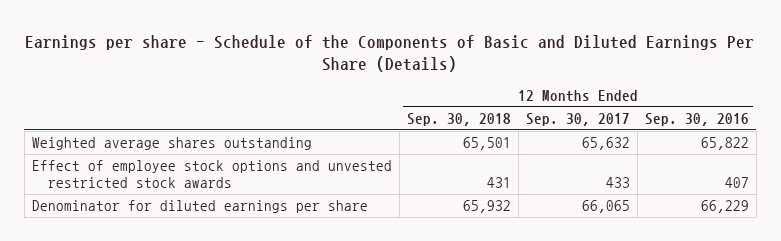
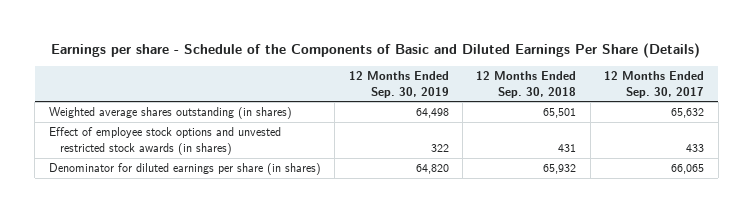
[644,112,749,126] Sep. 30, 2016 -> none
none -> [348,70,449,98] 12 Months Ended Sep. 30, 2019
[31,137,312,151] Weighted average shares outstanding -> [48,107,292,120] Weighted average shares outstanding (in shares)
[31,160,392,189] Effect of employee stock options and unvested restricted stock awards -> [48,127,281,156] Effect of employee stock options and unvested restricted stock awards (in shares)
[31,200,368,214] Denominator for diluted earnings per share -> [48,163,321,176] Denominator for diluted earnings per share (in shares)

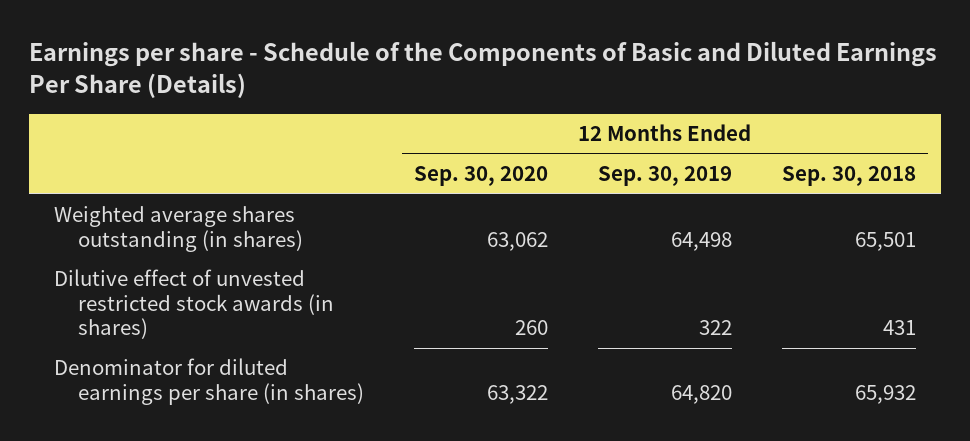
[604,70,705,98] 12 Months Ended Sep. 30, 2017 -> none
none -> [414,166,549,187] Sep. 30, 2020
[48,127,281,156] Effect of employee stock options and unvested restricted stock awards (in shares) -> [54,269,335,340] Dilutive effect of unvested restricted stock awards (in shares)

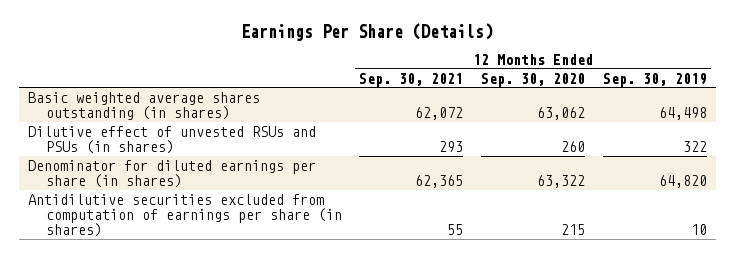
[29,41,938,99] Earnings per share - Schedule of the Components of Basic and Diluted Earnings Per Share (Details) -> [241,22,494,41] Earnings Per Share (Details)
[781,166,916,187] Sep. 30, 2018 -> none
none -> [359,72,464,87] Sep. 30, 2021
[54,206,304,252] Weighted average shares outstanding (in shares) -> [27,92,260,121] Basic weighted average shares outstanding (in shares)
[54,269,335,340] Dilutive effect of unvested restricted stock awards (in shares) -> [27,126,316,155] Dilutive effect of unvested RSUs and PSUs (in shares)
none -> [27,194,342,238] Antidilutive securities excluded from computation of earnings per share (in shares)

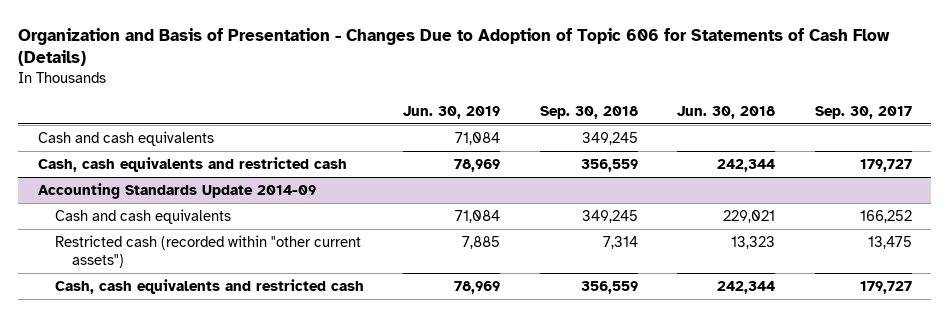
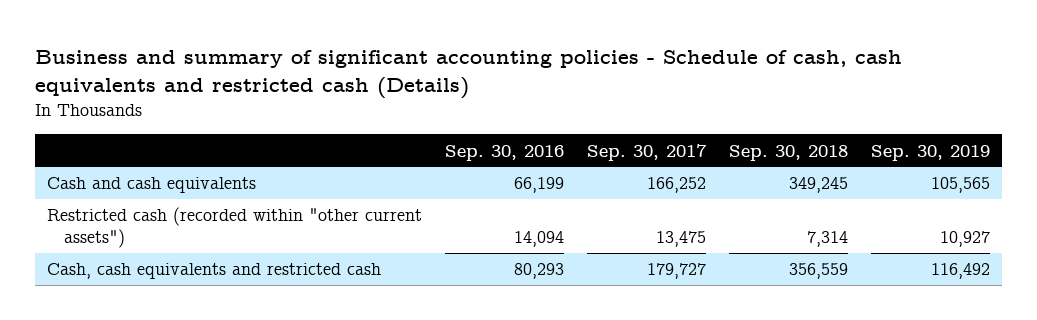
[18,27,891,67] Organization and Basis of Presentation - Changes Due to Adoption of Topic 606 for Statements of Cash Flow (Details) -> [35,49,903,99] Business and summary of significant accounting policies - Schedule of cash, cash equivalents and restricted cash (Details)
[403,105,501,119] Jun. 30, 2019 -> none
[677,105,776,119] Jun. 30, 2018 -> none
none -> [445,144,565,161] Sep. 30, 2016
none -> [871,144,991,161] Sep. 30, 2019
[37,130,214,146] Cash and cash equivalents -> none
[37,156,347,172] Cash, cash equivalents and restricted cash -> none
[37,182,316,199] Accounting Standards Update 2014-09 -> none

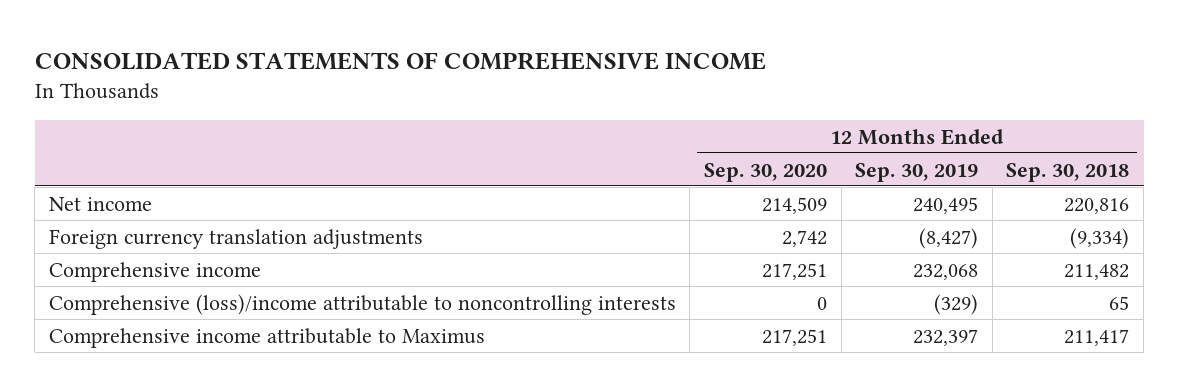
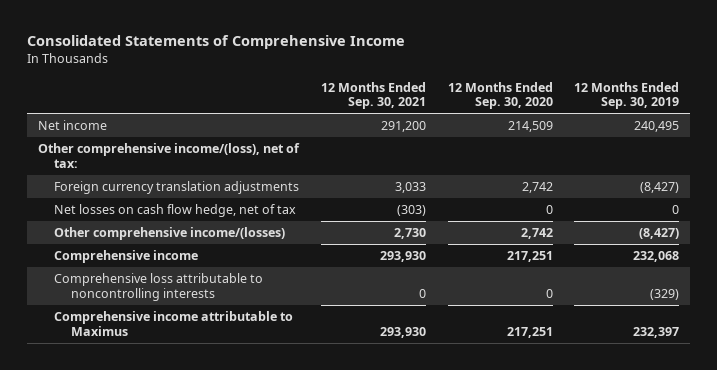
[34,51,766,70] CONSOLIDATED STATEMENTS OF COMPREHENSIVE INCOME -> [26,35,405,50] Consolidated Statements of Comprehensive Income
[1006,162,1130,182] Sep. 30, 2018 -> none
none -> [321,81,427,110] 12 Months Ended Sep. 30, 2021
none -> [37,142,300,168] Other comprehensive income/(loss), net of tax:
none -> [54,203,297,217] Net losses on cash flow hedge, net of tax
none -> [54,226,286,240] Other comprehensive income/(losses)
[48,293,676,315] Comprehensive (loss)/income attributable to noncontrolling interests -> [54,272,264,301] Comprehensive loss attributable to noncontrolling interests

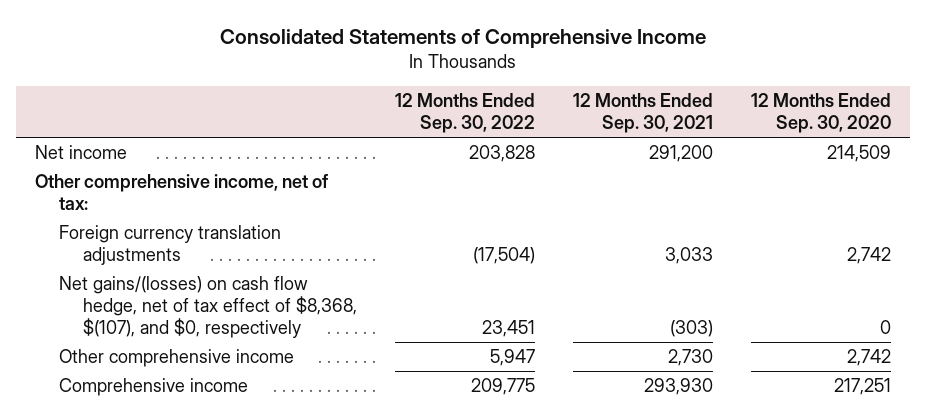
[574,81,680,110] 12 Months Ended Sep. 30, 2019 -> none
none -> [394,93,535,133] 12 Months Ended Sep. 30, 2022
[37,142,300,168] Other comprehensive income/(loss), net of tax: -> [34,174,328,210] Other comprehensive income, net of tax:
[54,203,297,217] Net losses on cash flow hedge, net of tax -> [58,276,357,338] Net gains/(losses) on cash flow hedge, net of tax effect of $8,368, $(107), and $0, respectively
[54,226,286,240] Other comprehensive income/(losses) -> [58,349,294,368] Other comprehensive income
[54,272,264,301] Comprehensive loss attributable to noncontrolling interests -> none
[54,310,294,336] Comprehensive income attributable to Maximus -> none

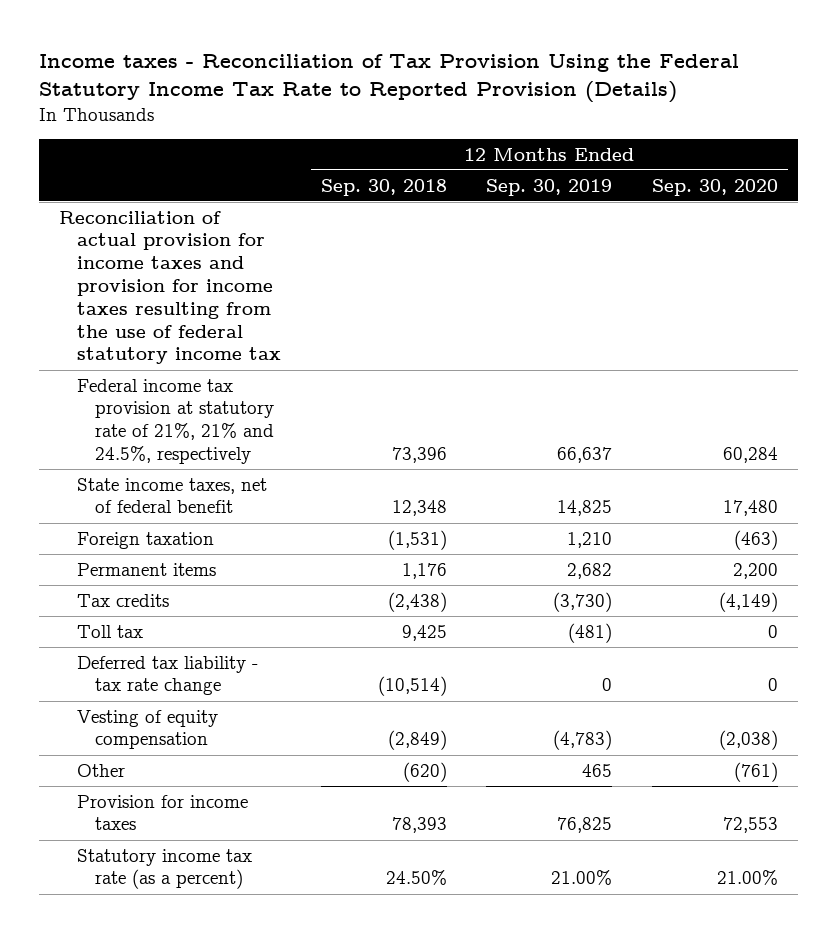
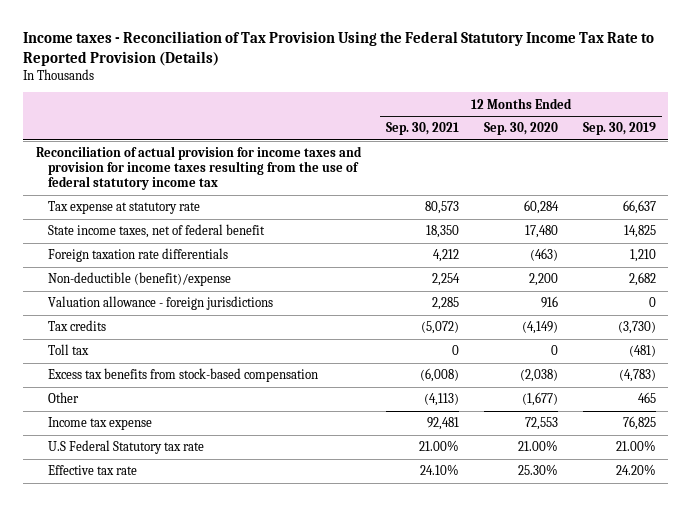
[320,178,447,196] Sep. 30, 2018 -> none
none -> [385,122,459,136] Sep. 30, 2021
[77,378,275,465] Federal income tax provision at statutory rate of 21%, 21% and 24.5%, respectively -> [47,201,200,215] Tax expense at statutory rate
[77,531,215,549] Foreign taxation -> [47,248,228,263] Foreign taxation rate differentials
[77,562,217,576] Permanent items -> [47,272,231,287] Non-deductible (benefit)/expense
none -> [47,296,273,311] Valuation allowance - foreign jurisdictions
[77,655,259,696] Deferred tax liability - tax rate change -> none
[77,709,219,750] Vesting of equity compensation -> [47,368,318,383] Excess tax benefits from stock-based compensation
[733,761,778,782] (761) -> [521,392,558,407] (1,677)
[77,794,249,831] Provision for income taxes -> [47,417,152,431] Income tax expense
[77,848,253,890] Statutory income tax rate (as a percent) -> [47,440,204,455] U.S Federal Statutory tax rate
none -> [47,465,137,476] Effective tax rate

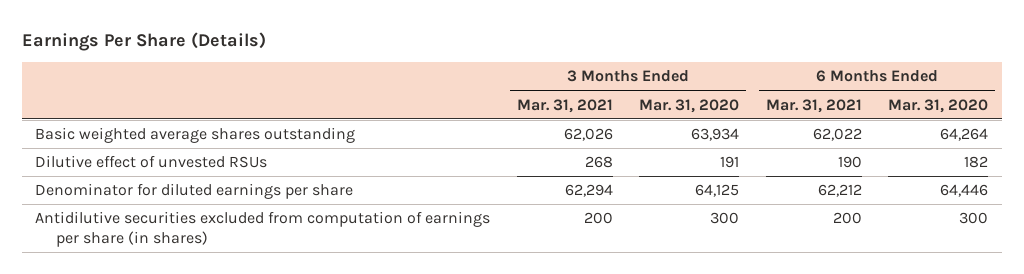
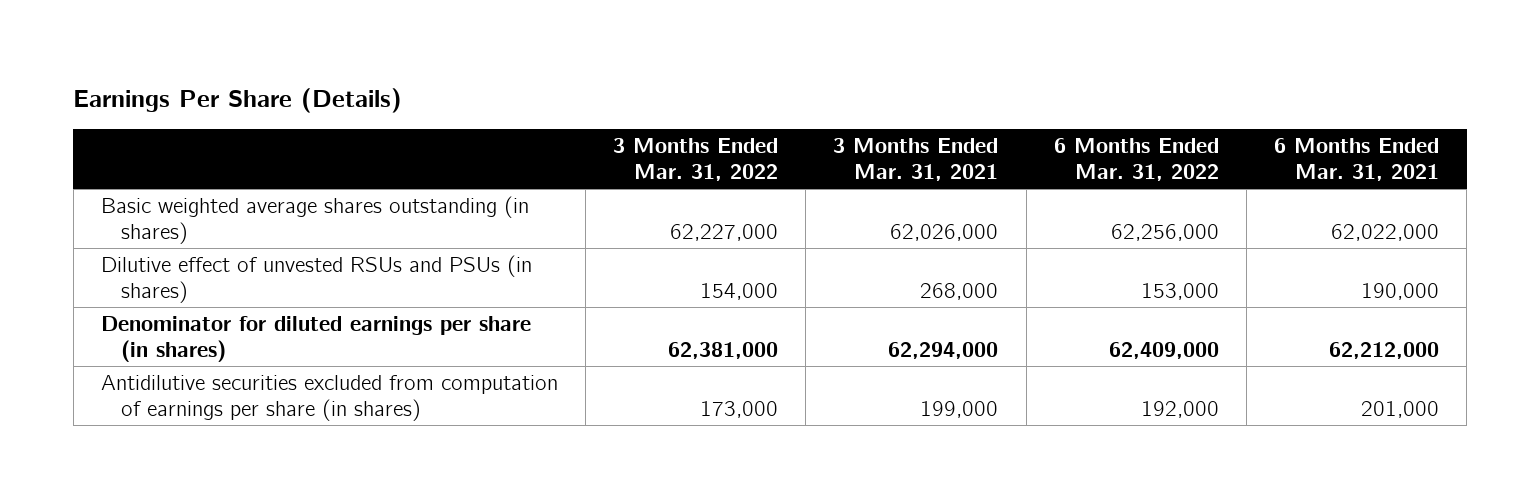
[639,98,740,113] Mar. 31, 2020 -> none
[888,98,989,113] Mar. 31, 2020 -> none
none -> [613,137,779,182] 3 Months Ended Mar. 31, 2022
none -> [1053,137,1219,182] 6 Months Ended Mar. 31, 2022
[35,127,356,144] Basic weighted average shares outstanding -> [101,196,530,245] Basic weighted average shares outstanding (in shares)
[563,128,613,142] 62,026 -> [890,224,999,242] 62,026,000
[812,128,862,142] 62,022 -> [1330,224,1439,242] 62,022,000
[35,155,268,169] Dilutive effect of unvested RSUs -> [101,255,533,304] Dilutive effect of unvested RSUs and PSUs (in shares)
[584,156,613,169] 268 -> [920,283,999,301] 268,000
[837,156,862,169] 190 -> [1360,283,1439,301] 190,000
[35,183,354,200] Denominator for diluted earnings per share -> [101,316,532,363] Denominator for diluted earnings per share (in shares)
[564,184,613,198] 62,294 -> [888,342,999,360] 62,294,000
[817,184,862,198] 62,212 -> [1328,342,1439,360] 62,212,000
[583,212,613,225] 200 -> [920,401,999,419] 199,000
[832,212,862,225] 200 -> [1360,401,1439,419] 201,000

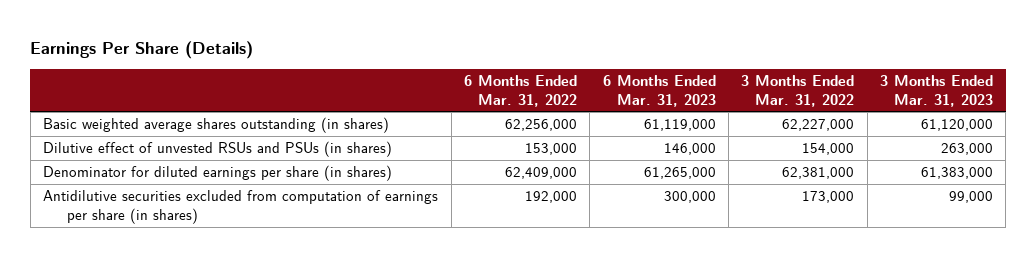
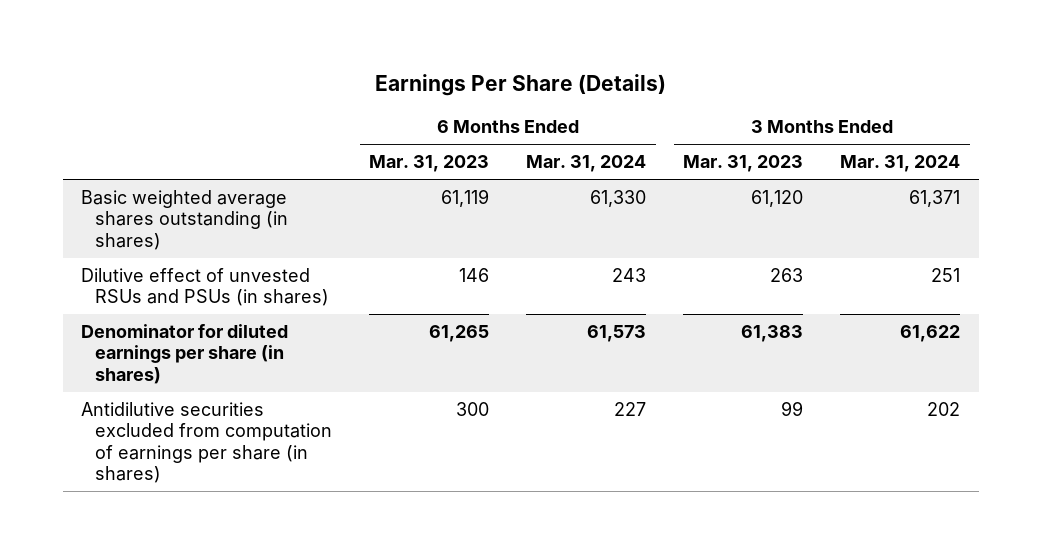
[463,74,577,107] 6 Months Ended Mar. 31, 2022 -> none
[741,74,855,107] 3 Months Ended Mar. 31, 2022 -> none
none -> [526,155,647,173] Mar. 31, 2024
none -> [840,155,961,173] Mar. 31, 2024
[643,119,716,132] 61,119,000 -> [441,189,490,208] 61,119
[921,119,994,132] 61,120,000 -> [751,190,804,208] 61,120
[663,143,716,156] 146,000 -> [459,268,490,283] 146
[941,143,994,156] 263,000 -> [770,268,804,283] 263
[643,167,716,180] 61,265,000 -> [429,325,490,343] 61,265
[921,167,994,180] 61,383,000 -> [741,325,804,343] 61,383
[663,191,716,204] 300,000 -> [456,402,490,417] 300
[949,191,994,204] 99,000 -> [781,401,804,417] 99

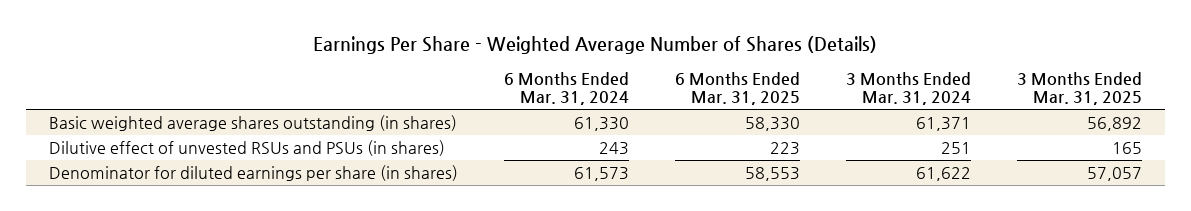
[374,73,666,96] Earnings Per Share (Details) -> [313,35,878,54] Earnings Per Share - Weighted Average Number of Shares (Details)
[369,155,490,173] Mar. 31, 2023 -> none
[683,155,804,173] Mar. 31, 2023 -> none
none -> [674,71,800,106] 6 Months Ended Mar. 31, 2025
none -> [1017,71,1143,106] 3 Months Ended Mar. 31, 2025
[81,402,333,483] Antidilutive securities excluded from computation of earnings per share (in shares) -> none

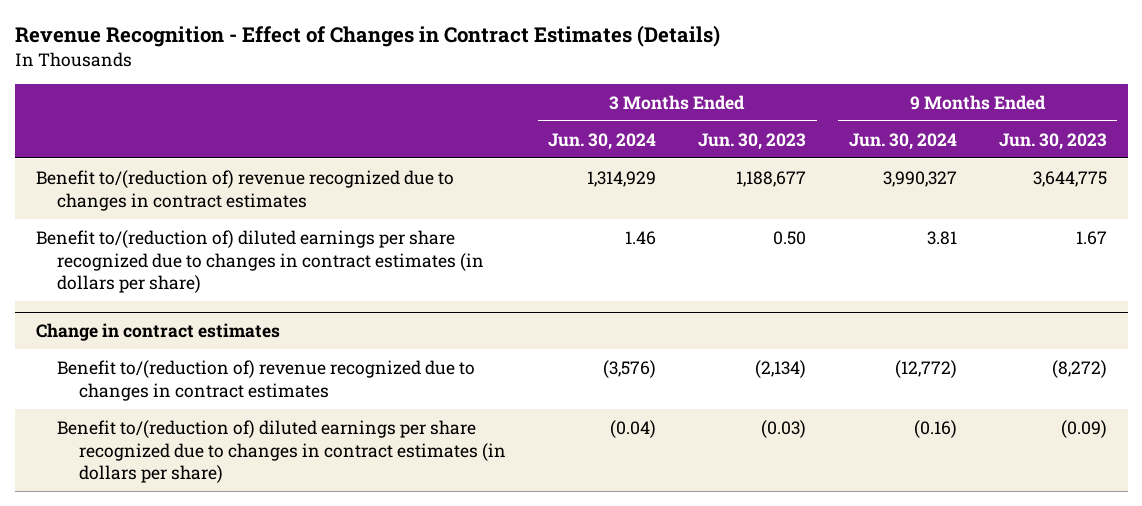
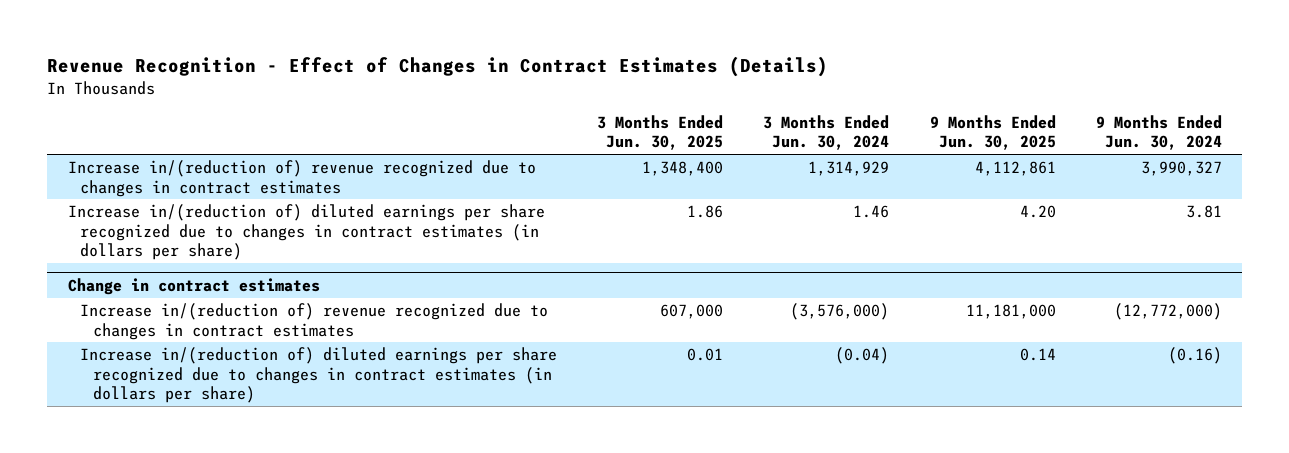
[698,132,807,150] Jun. 30, 2023 -> none
[998,132,1107,150] Jun. 30, 2023 -> none
none -> [597,115,724,151] 3 Months Ended Jun. 30, 2025
none -> [929,115,1056,151] 9 Months Ended Jun. 30, 2025
[35,169,454,211] Benefit to/(reduction of) revenue recognized due to changes in contract estimates -> [67,160,536,197] Increase in/(reduction of) revenue recognized due to changes in contract estimates
[35,229,485,294] Benefit to/(reduction of) diluted earnings per share recognized due to changes in contract estimates (in dollars per share) -> [67,204,545,261] Increase in/(reduction of) diluted earnings per share recognized due to changes in contract estimates (in dollars per share)
[57,359,476,401] Benefit to/(reduction of) revenue recognized due to changes in contract estimates -> [80,303,549,340] Increase in/(reduction of) revenue recognized due to changes in contract estimates
[603,359,657,378] (3,576) -> [790,303,890,321] (3,576,000)
[894,359,957,378] (12,772) -> [1113,303,1222,321] (12,772,000)
[57,419,507,484] Benefit to/(reduction of) diluted earnings per share recognized due to changes in contract estimates (in dollars per share) -> [80,347,558,404] Increase in/(reduction of) diluted earnings per share recognized due to changes in contract estimates (in dollars per share)

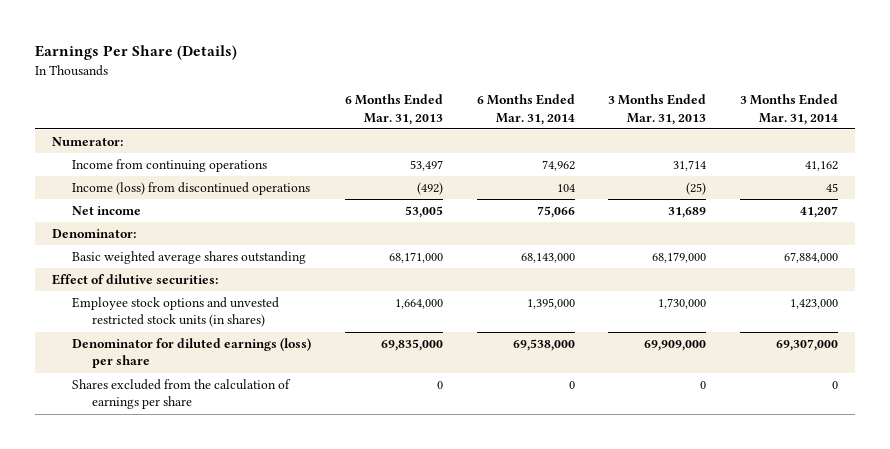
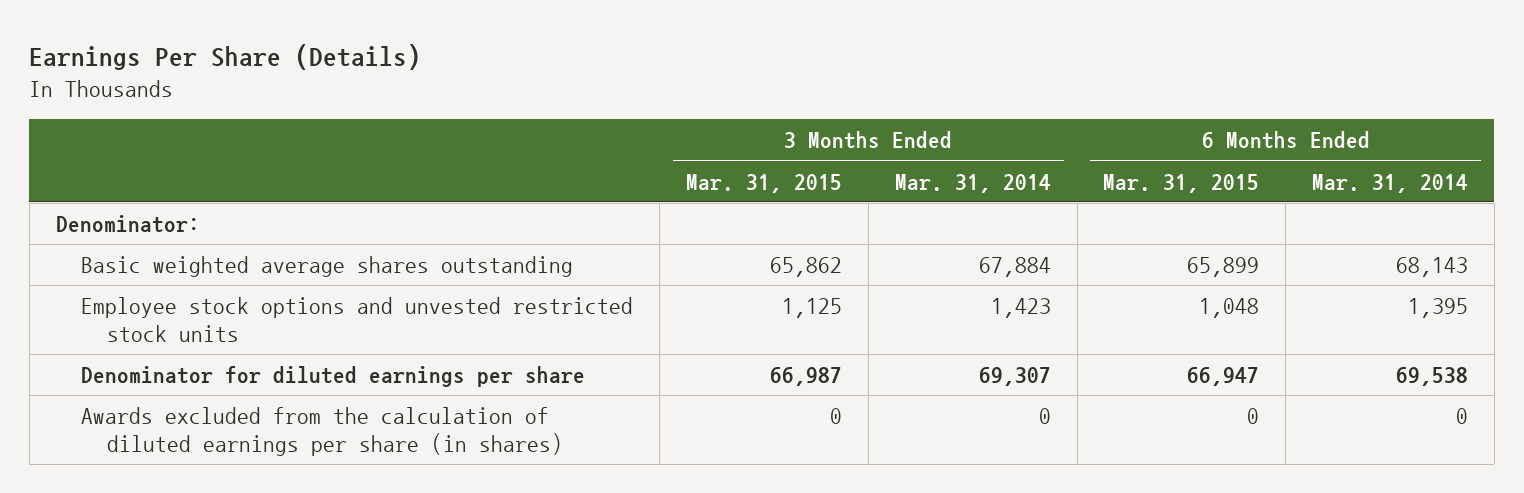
[344,94,443,125] 6 Months Ended Mar. 31, 2013 -> none
[608,94,707,125] 3 Months Ended Mar. 31, 2013 -> none
none -> [686,173,843,193] Mar. 31, 2015
none -> [1103,173,1260,193] Mar. 31, 2015
[52,137,124,147] Numerator: -> none
[71,159,267,173] Income from continuing operations -> none
[71,182,310,196] Income (loss) from discontinued operations -> none
[71,206,141,216] Net income -> none
[52,274,219,286] Effect of dilutive securities: -> none
[520,253,575,264] 68,143,000 -> [1396,257,1469,278] 68,143
[784,252,839,264] 67,884,000 -> [978,257,1051,278] 67,884
[71,297,279,328] Employee stock options and unvested restricted stock units (in shares) -> [81,297,634,342] Employee stock options and unvested restricted stock units
[526,298,575,310] 1,395,000 -> [1408,298,1469,319] 1,395
[790,299,839,310] 1,423,000 -> [990,298,1051,319] 1,423
[71,338,311,369] Denominator for diluted earnings (loss) per share -> [81,366,586,388] Denominator for diluted earnings per share
[512,339,575,352] 69,538,000 -> [1396,367,1469,387] 69,538
[776,339,839,352] 69,307,000 -> [978,367,1051,387] 69,307
[71,379,291,410] Shares excluded from the calculation of earnings per share -> [81,407,564,456] Awards excluded from the calculation of diluted earnings per share (in shares)

